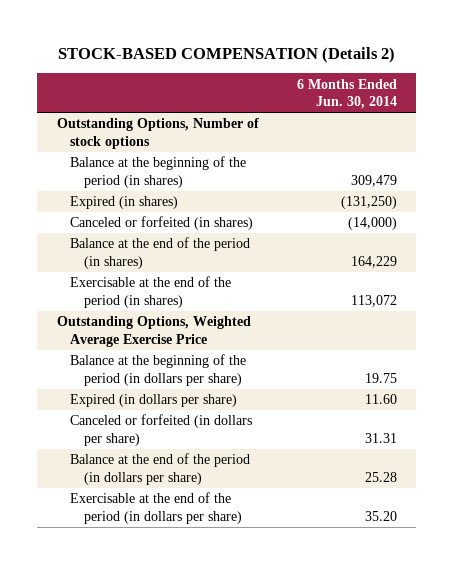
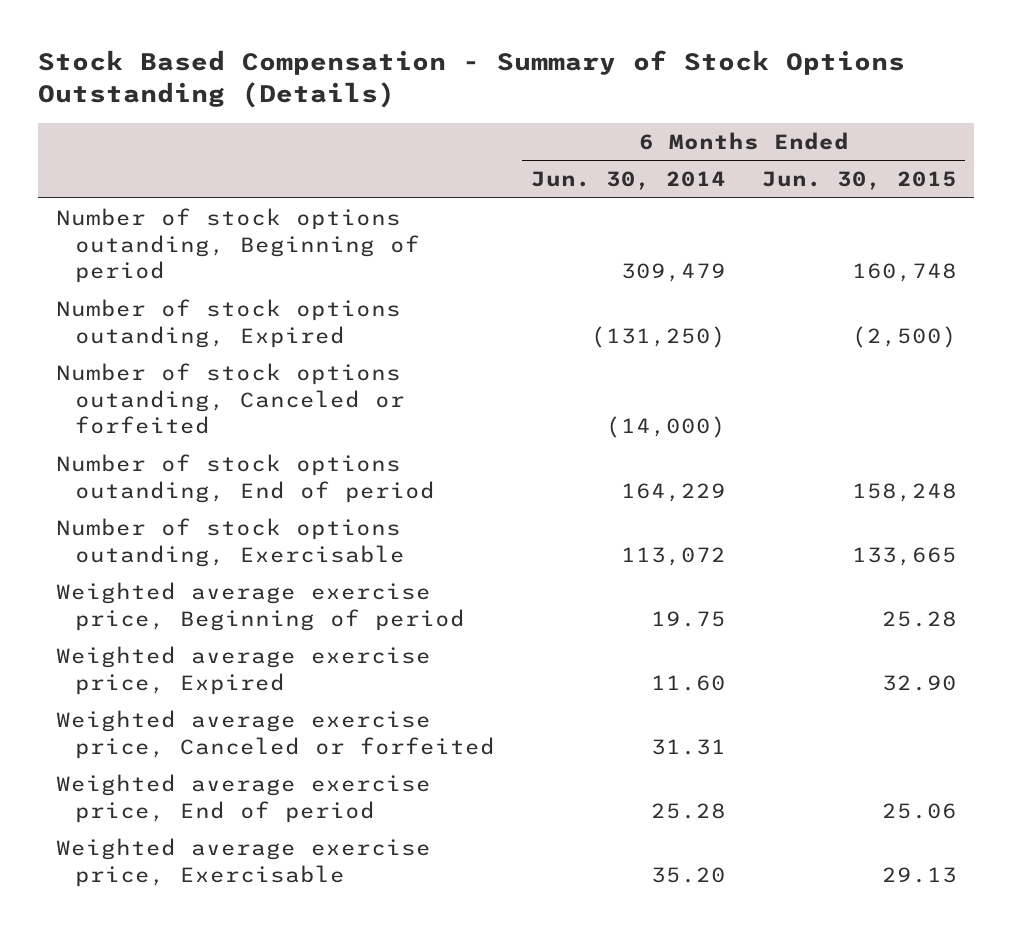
[57,47,395,64] STOCK-BASED COMPENSATION (Details 2) -> [38,50,906,109] Stock Based Compensation - Summary of Stock Options Outstanding (Details)
none -> [761,171,957,191] Jun. 30, 2015
[56,118,259,149] Outstanding Options, Number of stock options -> none
[56,316,251,347] Outstanding Options, Weighted Average Exercise Price -> none
[70,156,247,188] Balance at the beginning of the period (in shares) -> [55,207,421,284] Number of stock options outanding, Beginning of period
[70,196,179,210] Expired (in shares) -> [55,298,401,348] Number of stock options outanding, Expired
[70,216,254,231] Canceled or forfeited (in shares) -> [55,362,406,435] Number of stock options outanding, Canceled or forfeited
[70,237,251,269] Balance at the end of the period (in shares) -> [55,453,436,503] Number of stock options outanding, End of period
[70,276,232,308] Exercisable at the end of the period (in shares) -> [55,517,406,567] Number of stock options outanding, Exercisable
[70,354,247,386] Balance at the beginning of the period (in dollars per share) -> [55,581,466,631] Weighted average exercise price, Beginning of period
[70,394,238,408] Expired (in dollars per share) -> [55,645,431,695] Weighted average exercise price, Expired
[70,414,253,446] Canceled or forfeited (in dollars per share) -> [55,709,496,759] Weighted average exercise price, Canceled or forfeited
[70,453,251,485] Balance at the end of the period (in dollars per share) -> [55,773,431,823] Weighted average exercise price, End of period
[70,492,242,524] Exercisable at the end of the period (in dollars per share) -> [55,837,431,887] Weighted average exercise price, Exercisable

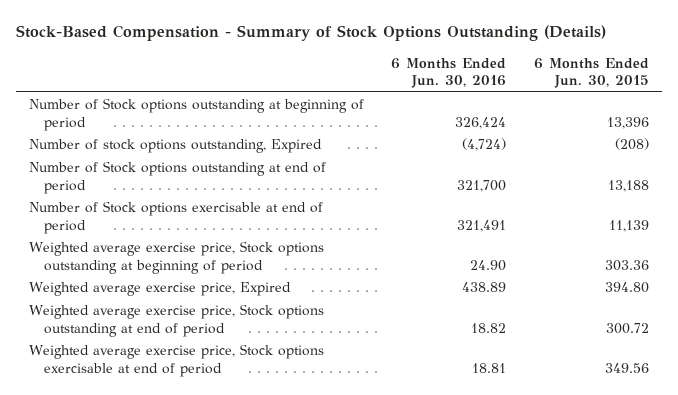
[38,50,906,109] Stock Based Compensation - Summary of Stock Options Outstanding (Details) -> [15,25,606,42] Stock-Based Compensation - Summary of Stock Options Outstanding (Details)
[530,171,726,191] Jun. 30, 2014 -> none
none -> [391,57,507,88] 6 Months Ended Jun. 30, 2016
[55,362,406,435] Number of stock options outanding, Canceled or forfeited -> none
[55,709,496,759] Weighted average exercise price, Canceled or forfeited -> none
[55,207,421,284] Number of stock options outanding, Beginning of period -> [29,98,365,131] Number of Stock options outstanding at beginning of period
[851,263,957,283] 160,748 -> [606,116,649,129] 13,396
[55,298,401,348] Number of stock options outanding, Expired -> [29,139,323,154] Number of stock options outstanding, Expired
[851,325,957,348] (2,500) -> [614,138,649,151] (208)
[55,453,436,503] Number of stock options outanding, End of period -> [29,161,327,194] Number of Stock options outstanding at end of period
[851,482,957,502] 158,248 -> [607,179,649,192] 13,188
[55,517,406,567] Number of stock options outanding, Exercisable -> [29,201,324,234] Number of Stock options exercisable at end of period
[851,546,957,566] 133,665 -> [608,219,649,232] 11,139
[55,581,466,631] Weighted average exercise price, Beginning of period -> [29,241,325,274] Weighted average exercise price, Stock options outstanding at beginning of period
[881,610,957,627] 25.28 -> [604,259,649,271] 303.36
[881,674,957,691] 32.90 -> [604,282,649,294] 394.80
[55,773,431,823] Weighted average exercise price, End of period -> [29,304,325,337] Weighted average exercise price, Stock options outstanding at end of period
[881,802,957,819] 25.06 -> [605,322,649,334] 300.72
[55,837,431,887] Weighted average exercise price, Exercisable -> [29,344,325,377] Weighted average exercise price, Stock options exercisable at end of period
[881,866,957,883] 29.13 -> [604,362,649,373] 349.56

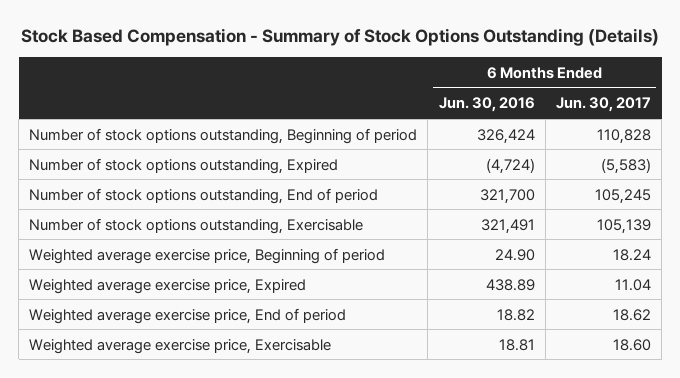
[15,25,606,42] Stock-Based Compensation - Summary of Stock Options Outstanding (Details) -> [21,28,660,47] Stock Based Compensation - Summary of Stock Options Outstanding (Details)
[533,57,649,88] 6 Months Ended Jun. 30, 2015 -> none
none -> [555,97,651,113] Jun. 30, 2017
[29,98,365,131] Number of Stock options outstanding at beginning of period -> [29,127,418,144] Number of stock options outstanding, Beginning of period
[29,161,327,194] Number of Stock options outstanding at end of period -> [29,187,379,204] Number of stock options outstanding, End of period
[29,201,324,234] Number of Stock options exercisable at end of period -> [29,217,364,234] Number of stock options outstanding, Exercisable
[29,241,325,274] Weighted average exercise price, Stock options outstanding at beginning of period -> [29,247,386,264] Weighted average exercise price, Beginning of period
[29,304,325,337] Weighted average exercise price, Stock options outstanding at end of period -> [29,307,347,324] Weighted average exercise price, End of period
[29,344,325,377] Weighted average exercise price, Stock options exercisable at end of period -> [29,338,332,354] Weighted average exercise price, Exercisable

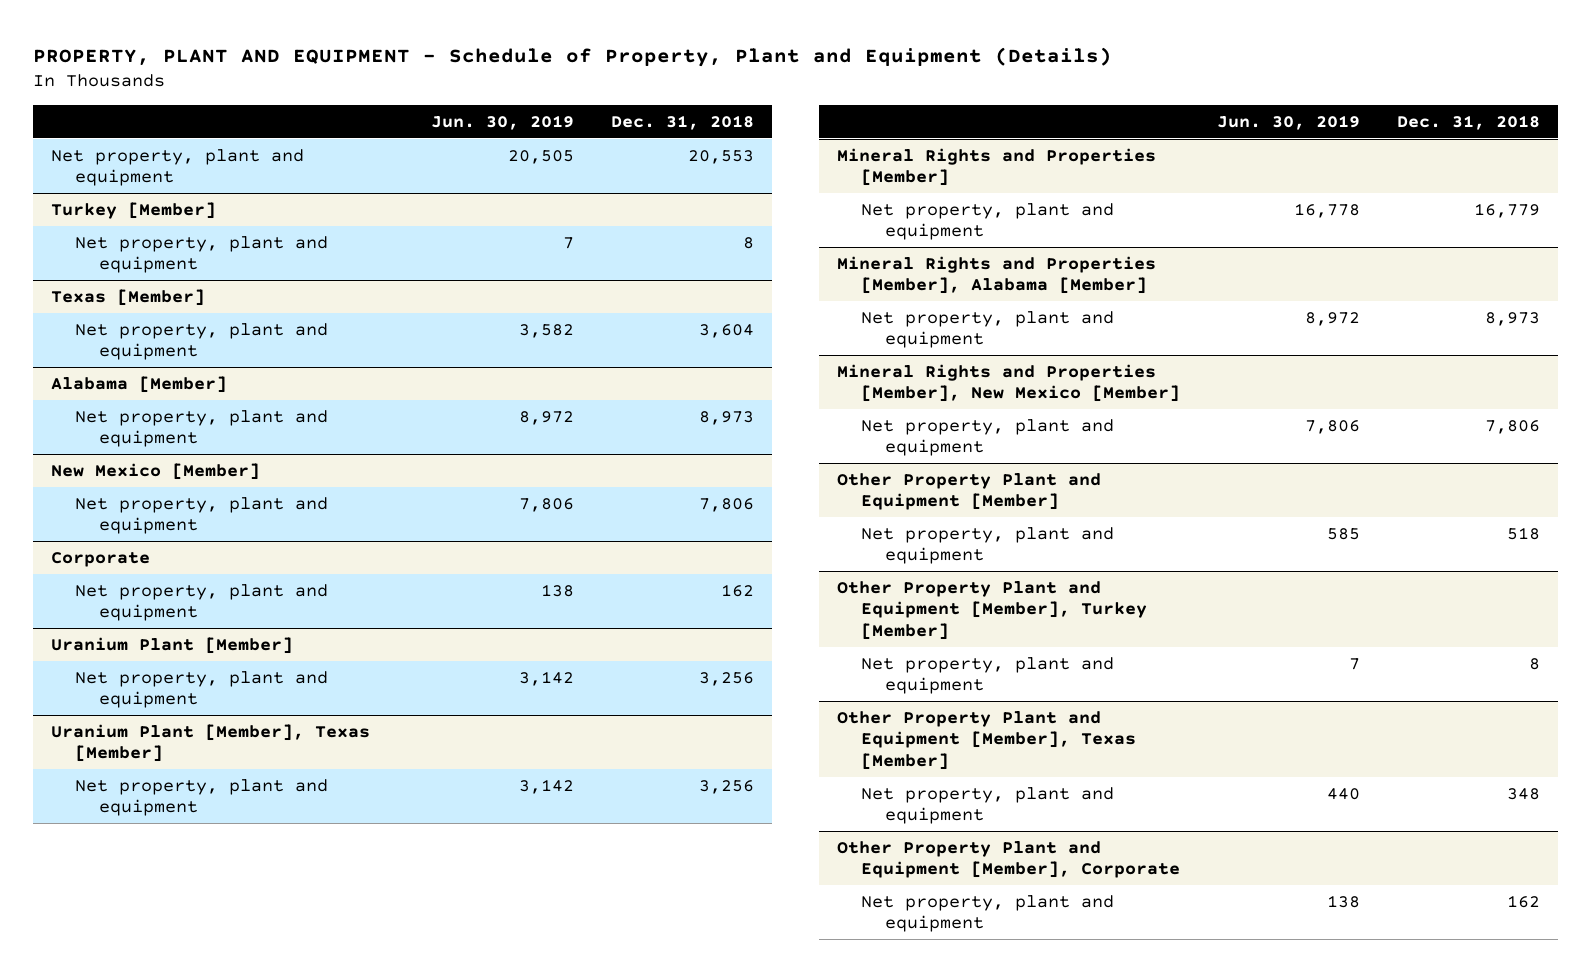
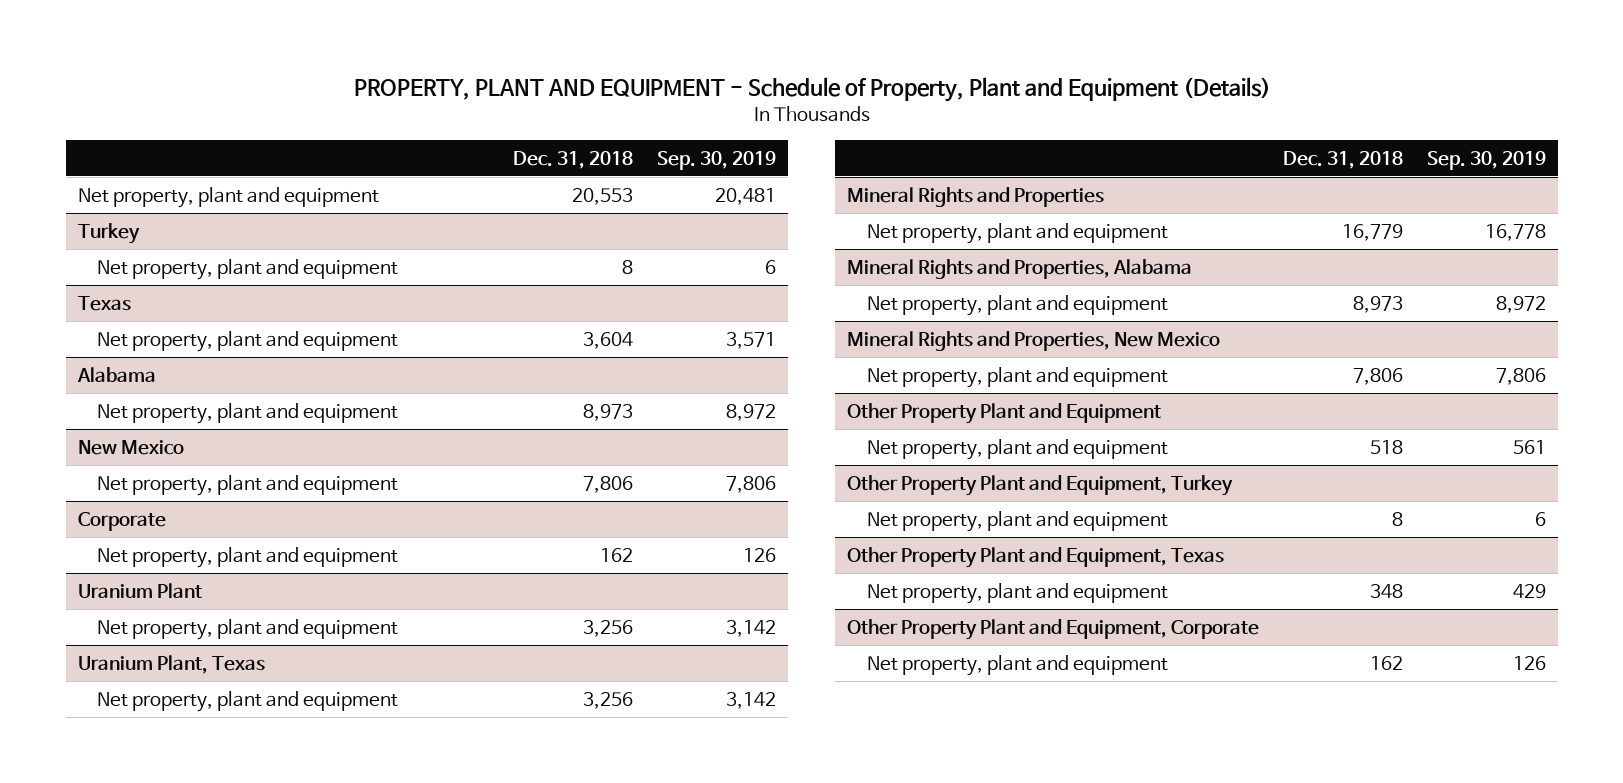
[431,114,575,130] Jun. 30, 2019 -> none
none -> [657,150,777,170] Sep. 30, 2019
[51,201,217,219] Turkey [Member] -> [77,222,140,244] Turkey
[51,288,206,306] Texas [Member] -> [77,295,131,311] Texas
[51,375,228,393] Alabama [Member] -> [76,366,156,382] Alabama
[51,462,261,480] New Mexico [Member] -> [77,439,184,455] New Mexico
[51,636,294,654] Uranium Plant [Member] -> [77,582,202,598] Uranium Plant
[51,723,371,763] Uranium Plant [Member], Texas [Member] -> [77,654,265,674] Uranium Plant, Texas
[837,147,1157,187] Mineral Rights and Properties [Member] -> [847,186,1105,207] Mineral Rights and Properties
[837,255,1157,295] Mineral Rights and Properties [Member], Alabama [Member] -> [847,258,1193,279] Mineral Rights and Properties, Alabama
[837,363,1180,403] Mineral Rights and Properties [Member], New Mexico [Member] -> [847,330,1221,351] Mineral Rights and Properties, New Mexico
[837,472,1102,511] Other Property Plant and Equipment [Member] -> [847,402,1162,424] Other Property Plant and Equipment
[837,580,1147,641] Other Property Plant and Equipment [Member], Turkey [Member] -> [847,474,1234,496] Other Property Plant and Equipment, Turkey
[837,710,1136,771] Other Property Plant and Equipment [Member], Texas [Member] -> [847,546,1225,568] Other Property Plant and Equipment, Texas
[837,840,1180,879] Other Property Plant and Equipment [Member], Corporate -> [847,618,1260,640] Other Property Plant and Equipment, Corporate

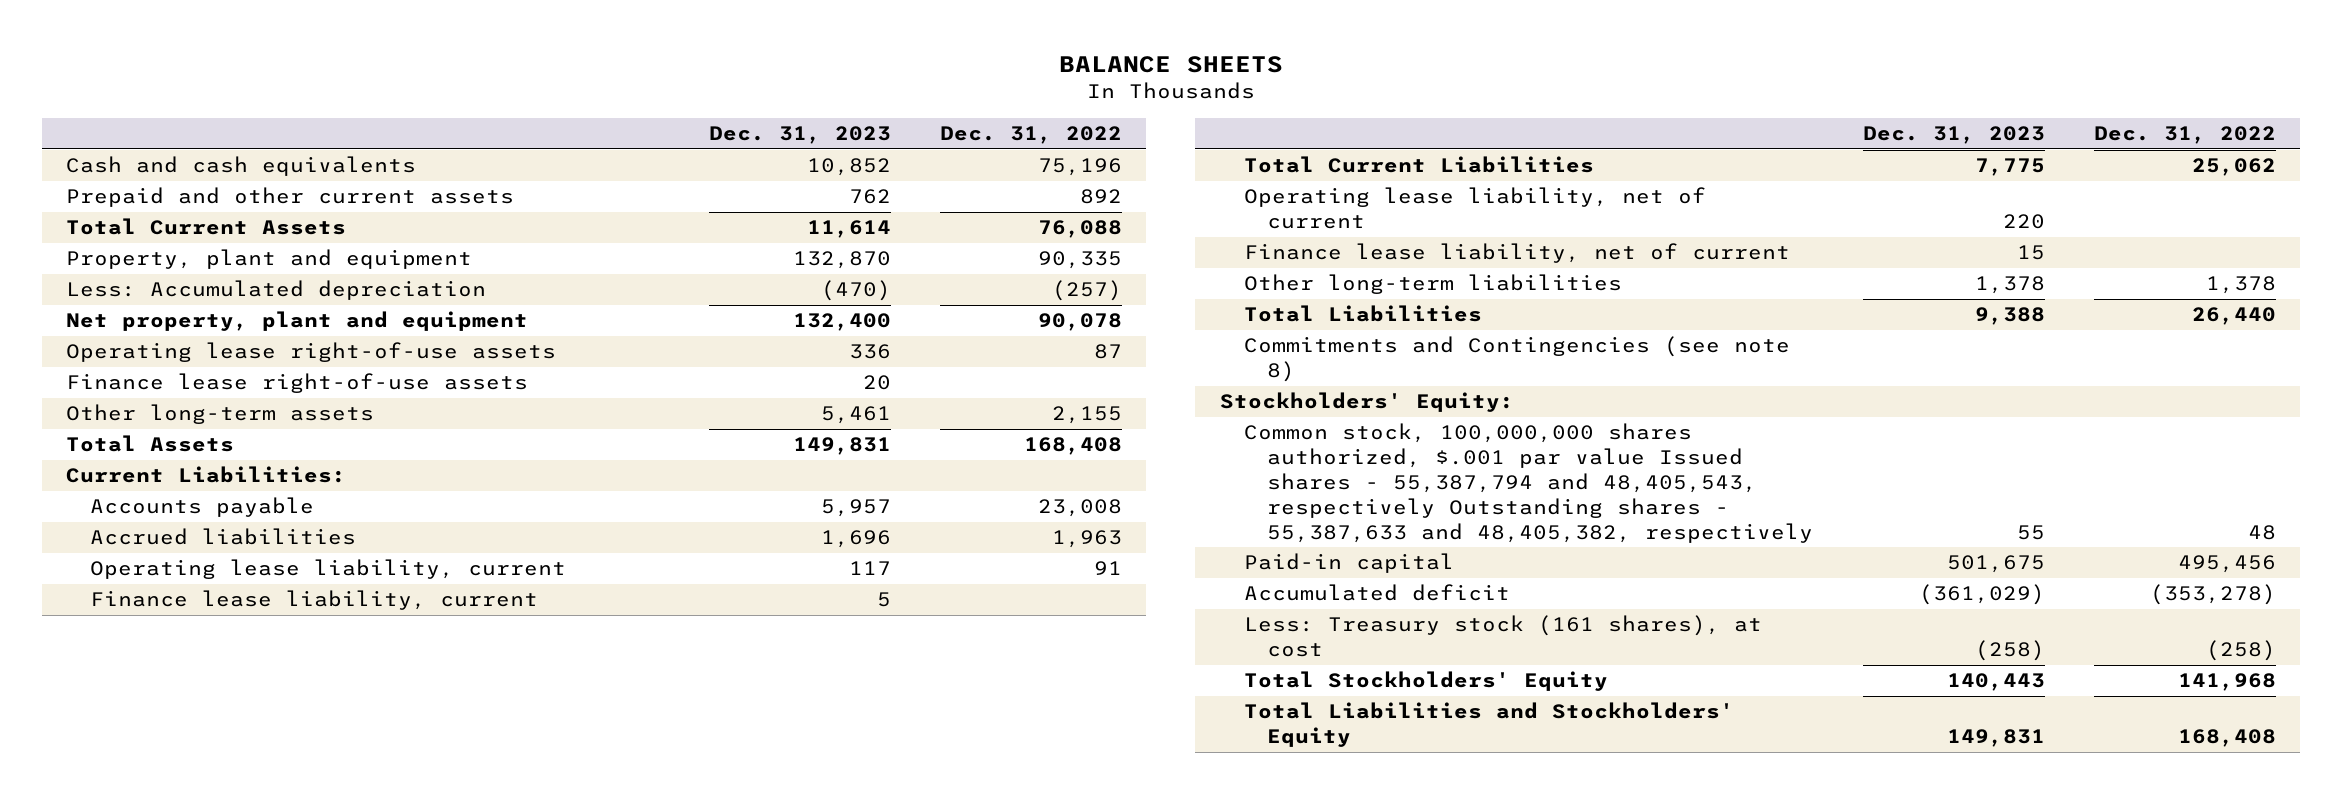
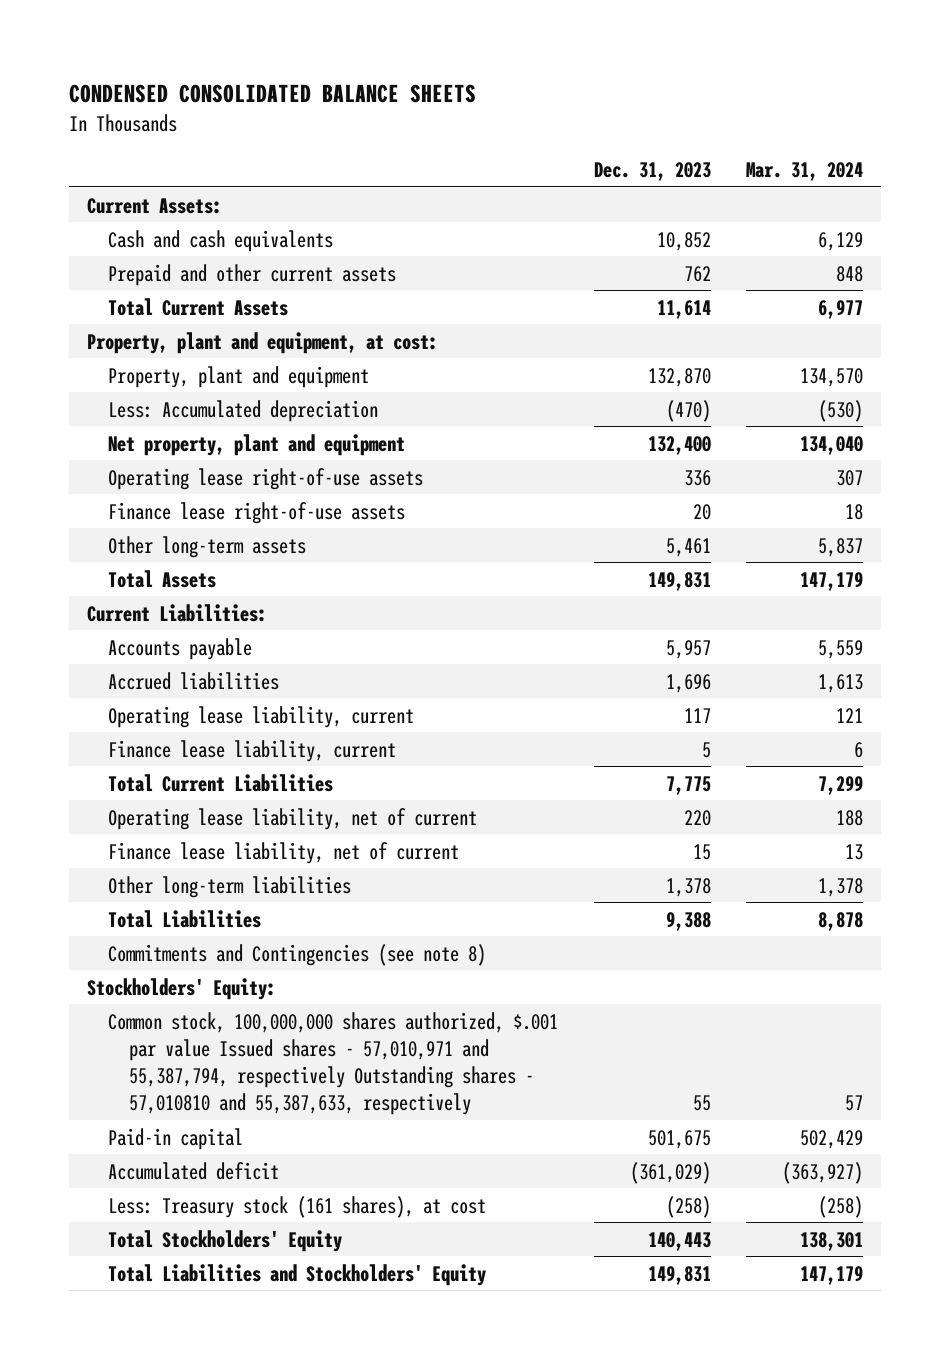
[1058,55,1283,73] BALANCE SHEETS -> [69,84,477,104] CONDENSED CONSOLIDATED BALANCE SHEETS
[939,126,1122,145] Dec. 31, 2022 -> none
none -> [746,161,864,181] Mar. 31, 2024
none -> [87,197,223,214] Current Assets:
none -> [87,331,439,354] Property, plant and equipment, at cost:
[1243,423,1814,543] Common stock, 100,000,000 shares authorized, $.001 par value Issued shares - 55,387,794 and 48,405,543, respectively Outstanding shares - 55,387,633 and 48,405,382, respectively -> [108,1011,559,1116] Common stock, 100,000,000 shares authorized, $.001 par value Issued shares - 57,010,971 and 55,387,794, respectively Outstanding shares - 57,010810 and 55,387,633, respectively

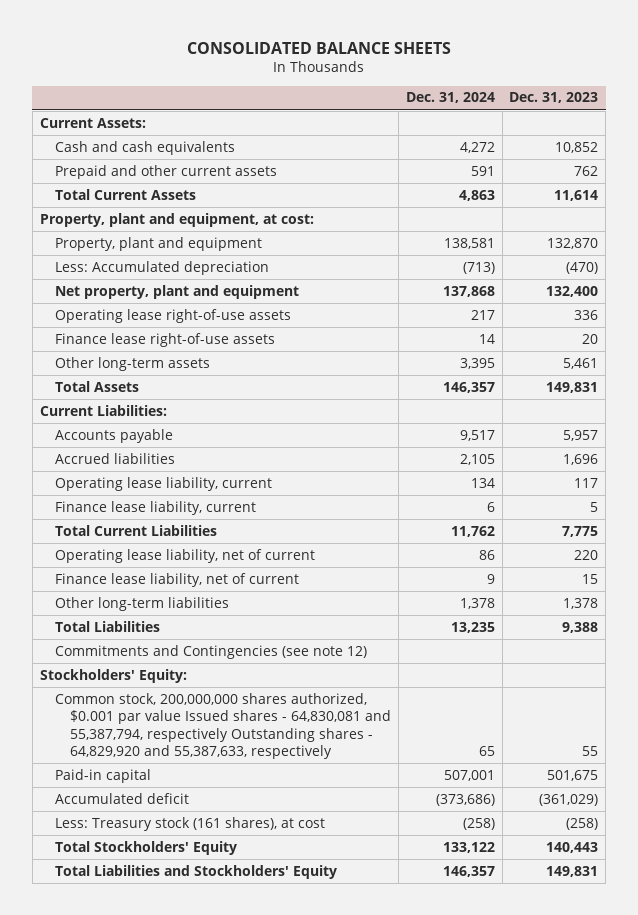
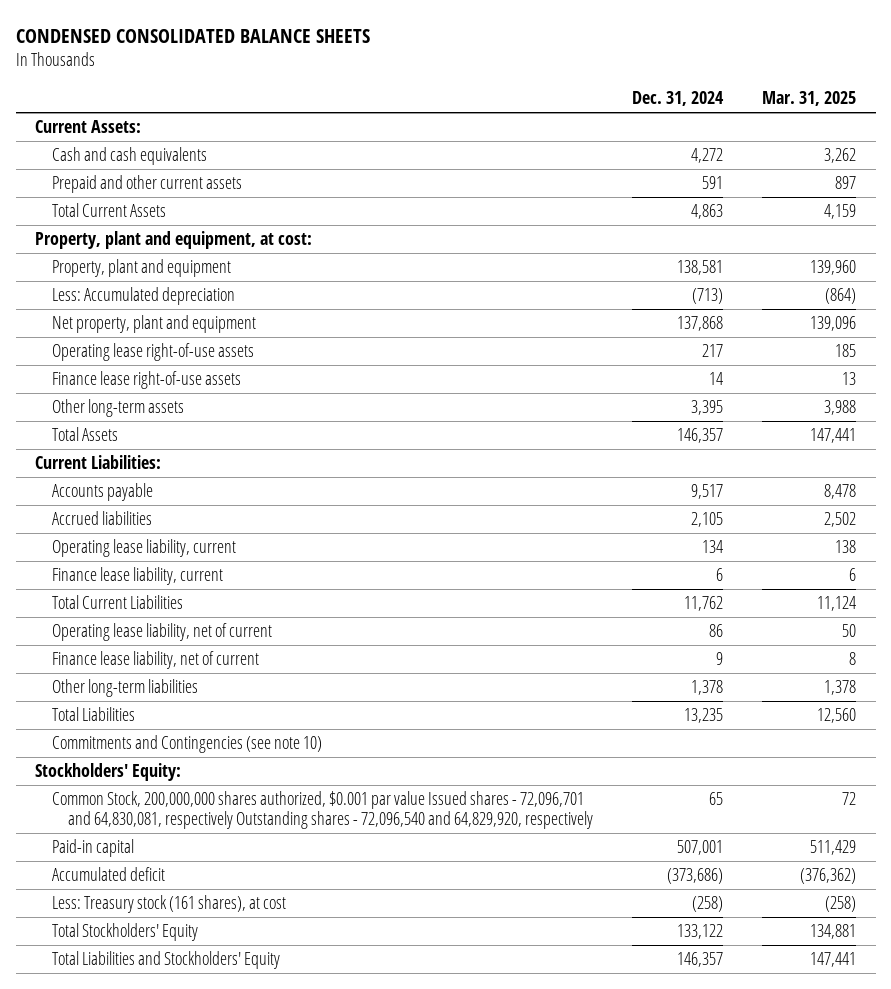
[186,41,451,54] CONSOLIDATED BALANCE SHEETS -> [15,28,370,43] CONDENSED CONSOLIDATED BALANCE SHEETS
[509,92,599,104] Dec. 31, 2023 -> none
none -> [762,91,857,107] Mar. 31, 2025
[54,644,367,659] Commitments and Contingencies (see note 12) -> [51,735,322,754] Commitments and Contingencies (see note 10)
[54,692,392,760] Common stock, 200,000,000 shares authorized, $0.001 par value Issued shares - 64,830,081 and 55,387,794, respectively Outstanding shares - 64,829,920 and 55,387,633, respectively -> [51,791,594,830] Common Stock, 200,000,000 shares authorized, $0.001 par value Issued shares - 72,096,701 and 64,830,081, respectively Outstanding shares - 72,096,540 and 64,829,920, respectively

